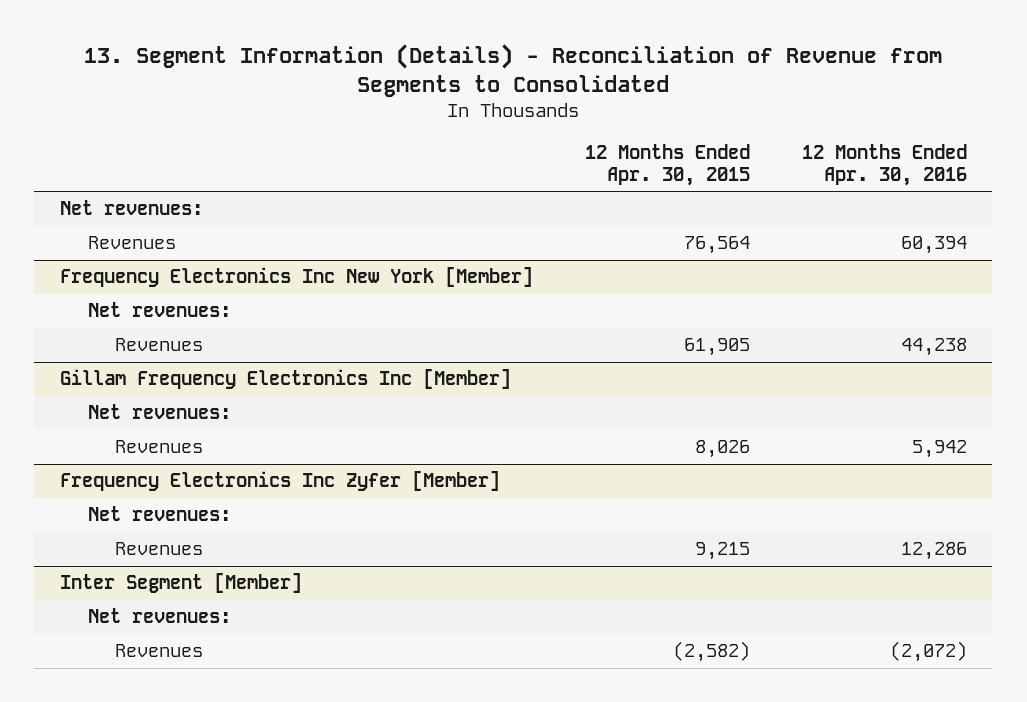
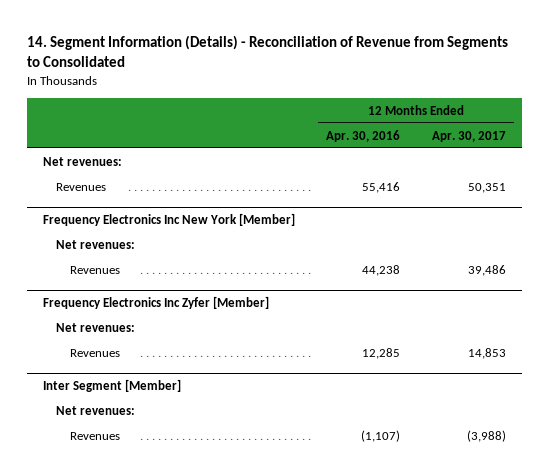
[84,44,943,97] 13. Segment Information (Details) - Reconciliation of Revenue from Segments to Consolidated -> [27,35,509,68] 14. Segment Information (Details) - Reconciliation of Revenue from Segments to Consolidated
[584,143,750,186] 12 Months Ended Apr. 30, 2015 -> none
none -> [431,130,506,142] Apr. 30, 2017
[900,236,967,255] 60,394 -> [362,181,401,193] 55,416
[60,369,512,390] Gillam Frequency Electronics Inc [Member] -> none
[87,404,231,420] Net revenues: -> none
[114,440,203,454] Revenues -> none
[900,542,967,561] 12,286 -> [362,347,401,359] 12,285
[889,641,967,663] (2,072) -> [361,429,401,442] (1,107)

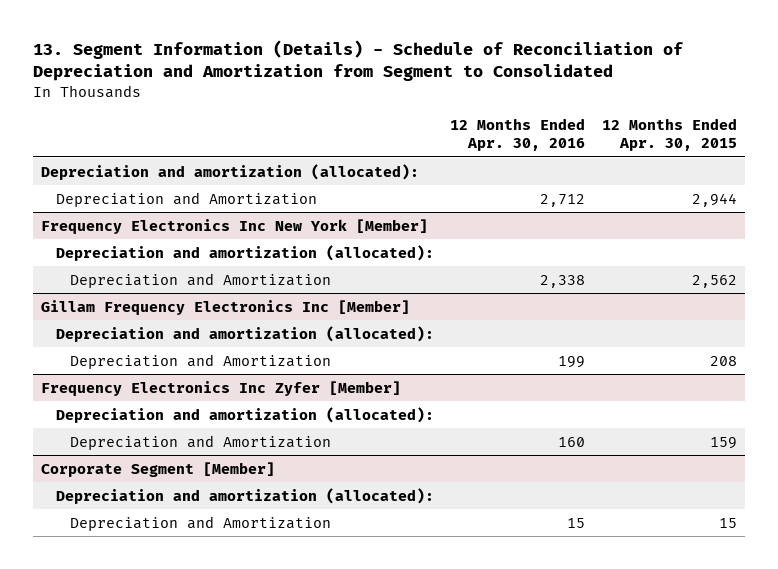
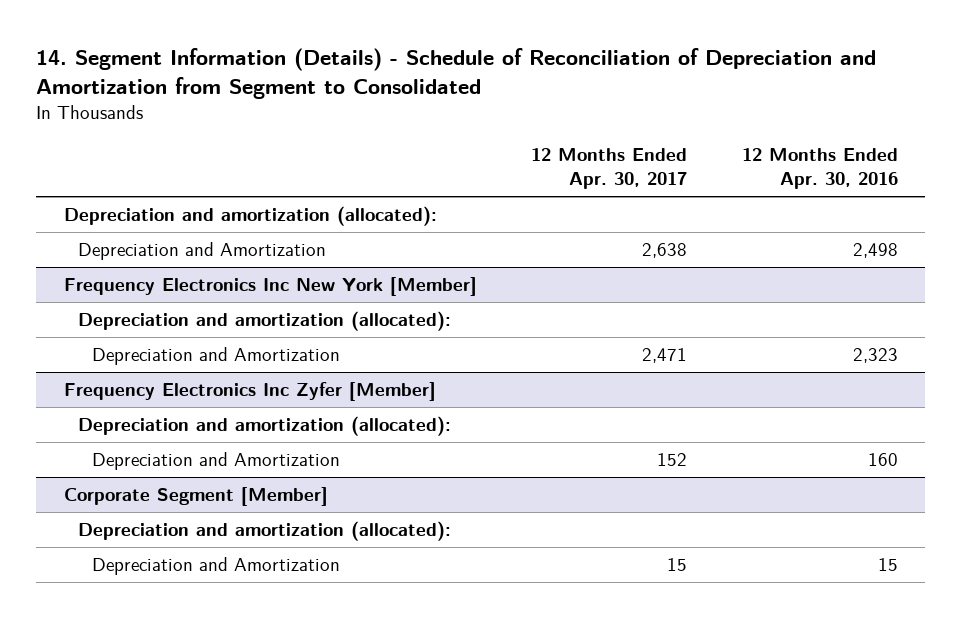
[32,40,683,82] 13. Segment Information (Details) - Schedule of Reconciliation of Depreciation and Amortization from Segment to Consolidated -> [36,47,877,99] 14. Segment Information (Details) - Schedule of Reconciliation of Depreciation and Amortization from Segment to Consolidated
[601,117,737,152] 12 Months Ended Apr. 30, 2015 -> none
none -> [531,148,688,190] 12 Months Ended Apr. 30, 2017
[540,193,586,207] 2,712 -> [853,243,899,259] 2,498
[40,299,410,315] Gillam Frequency Electronics Inc [Member] -> none
[55,325,434,342] Depreciation and amortization (allocated): -> none
[70,353,332,369] Depreciation and Amortization -> none
[540,274,586,288] 2,338 -> [853,348,899,364] 2,323

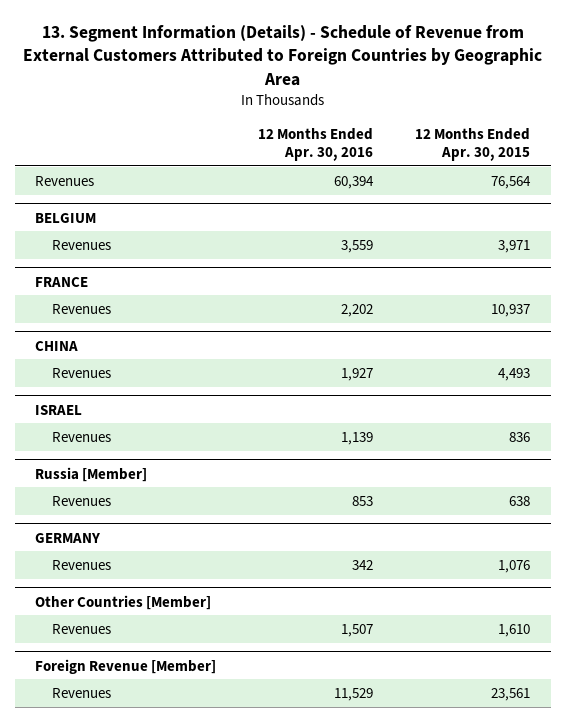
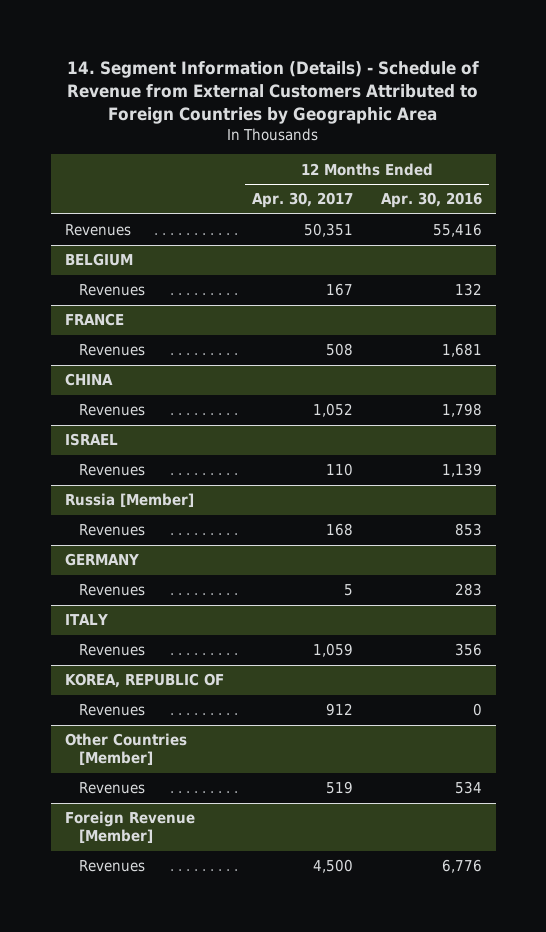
[22,25,542,86] 13. Segment Information (Details) - Schedule of Revenue from External Customers Attributed to Foreign Countries by Geographic Area -> [67,60,480,124] 14. Segment Information (Details) - Schedule of Revenue from External Customers Attributed to Foreign Countries by Geographic Area
[414,128,530,161] 12 Months Ended Apr. 30, 2015 -> none
none -> [251,192,353,209] Apr. 30, 2017
[334,175,375,189] 60,394 -> [432,223,482,238] 55,416
[341,239,374,253] 3,559 -> [454,283,482,297] 132
[341,303,374,317] 2,202 -> [441,343,482,358] 1,681
[341,367,374,381] 1,927 -> [441,403,482,418] 1,798
[352,559,374,570] 342 -> [454,583,482,597] 283
none -> [64,614,108,626] ITALY
none -> [79,644,146,657] Revenues
none -> [64,673,224,689] KOREA, REPUBLIC OF
none -> [79,704,146,717] Revenues
[341,623,374,637] 1,507 -> [454,781,482,795] 534
[334,687,374,701] 11,529 -> [441,859,482,874] 6,776

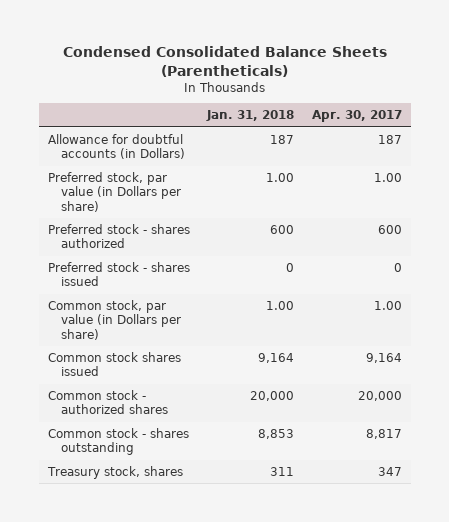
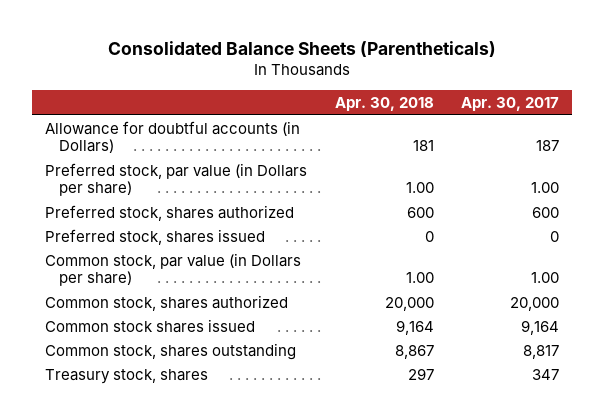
[62,46,387,77] Condensed Consolidated Balance Sheets (Parentheticals) -> [108,41,497,58] Consolidated Balance Sheets (Parentheticals)
[206,110,295,122] Jan. 31, 2018 -> none
none -> [334,97,434,112] Apr. 30, 2018
[47,223,190,249] Preferred stock - shares authorized -> [45,204,295,221] Preferred stock, shares authorized
[47,261,190,287] Preferred stock - shares issued -> [45,228,266,245] Preferred stock, shares issued
none -> [45,294,289,311] Common stock, shares authorized
[47,389,169,415] Common stock - authorized shares -> none
[47,427,189,456] Common stock - shares outstanding -> [45,342,297,360] Common stock, shares outstanding

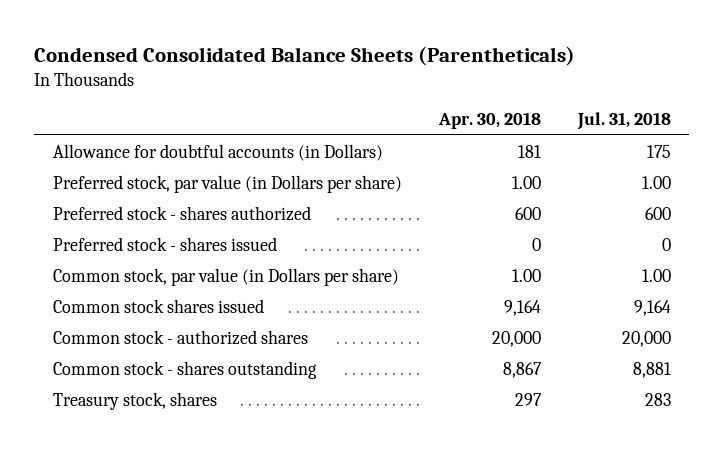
[108,41,497,58] Consolidated Balance Sheets (Parentheticals) -> [34,45,576,66] Condensed Consolidated Balance Sheets (Parentheticals)
[460,97,559,112] Apr. 30, 2017 -> none
none -> [576,111,671,130] Jul. 31, 2018
[45,204,295,221] Preferred stock, shares authorized -> [52,205,311,221] Preferred stock - shares authorized
[45,228,266,245] Preferred stock, shares issued -> [52,236,277,251] Preferred stock - shares issued
[45,294,289,311] Common stock, shares authorized -> none
none -> [52,329,308,345] Common stock - authorized shares
[45,342,297,360] Common stock, shares outstanding -> [52,360,317,379] Common stock - shares outstanding

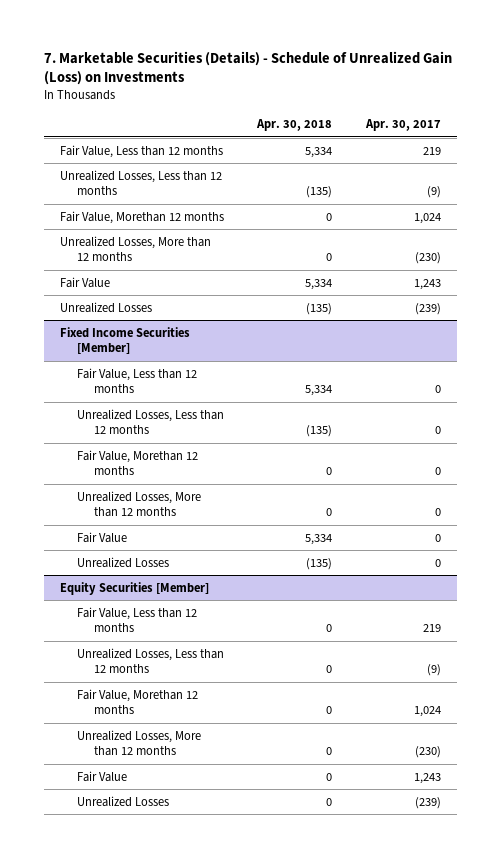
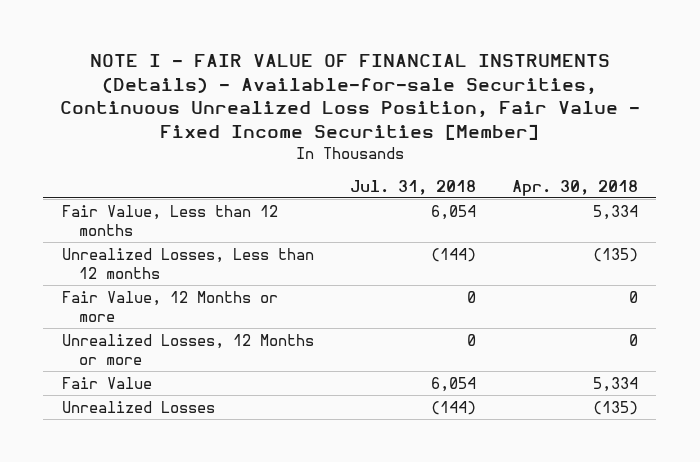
[43,50,452,86] 7. Marketable Securities (Details) - Schedule of Unrealized Gain (Loss) on Investments -> [59,54,640,141] NOTE I - FAIR VALUE OF FINANCIAL INSTRUMENTS (Details) - Available-for-sale Securities, Continuous Unrealized Loss Position, Fair Value - Fixed Income Securities [Member]
[364,119,441,132] Apr. 30, 2017 -> none
none -> [349,179,476,195] Jul. 31, 2018
[60,276,111,288] Fair Value -> none
[60,301,153,313] Unrealized Losses -> none
[60,326,191,355] Fixed Income Securities [Member] -> none
[76,367,197,394] Fair Value, Less than 12 months -> none
[76,408,224,435] Unrealized Losses, Less than 12 months -> none
[76,449,198,476] Fair Value, Morethan 12 months -> none
[76,490,201,518] Unrealized Losses, More than 12 months -> none
[60,210,225,224] Fair Value, Morethan 12 months -> [61,290,278,323] Fair Value, 12 Months or more
[60,235,212,262] Unrealized Losses, More than 12 months -> [61,333,314,366] Unrealized Losses, 12 Months or more
[60,581,210,595] Equity Securities [Member] -> none
[76,606,197,633] Fair Value, Less than 12 months -> none
[76,647,224,674] Unrealized Losses, Less than 12 months -> none
[76,688,198,715] Fair Value, Morethan 12 months -> none
[76,729,201,757] Unrealized Losses, More than 12 months -> none
[76,770,127,782] Fair Value -> none
[76,795,169,807] Unrealized Losses -> none

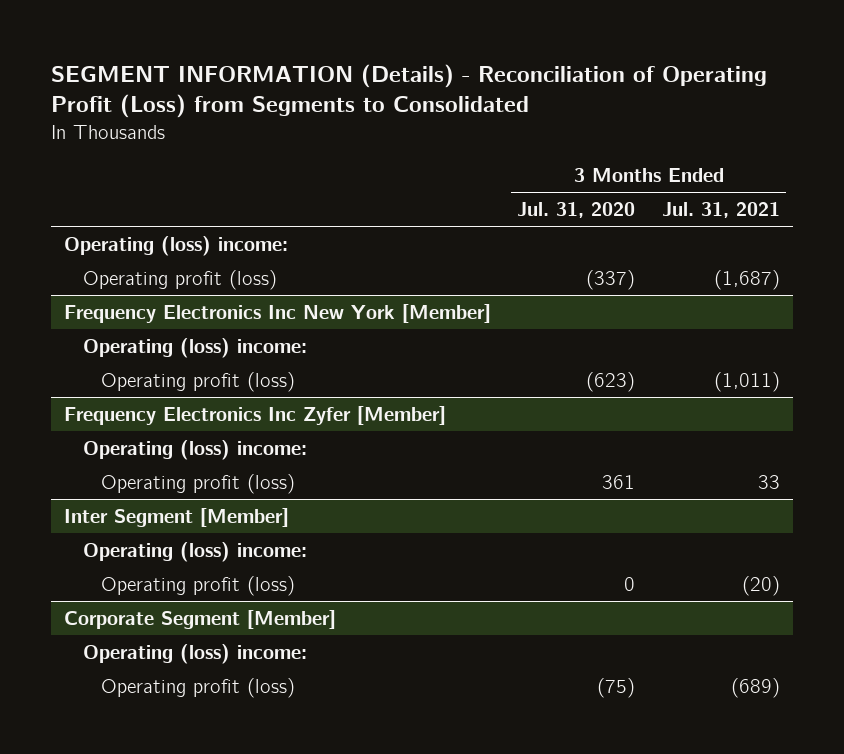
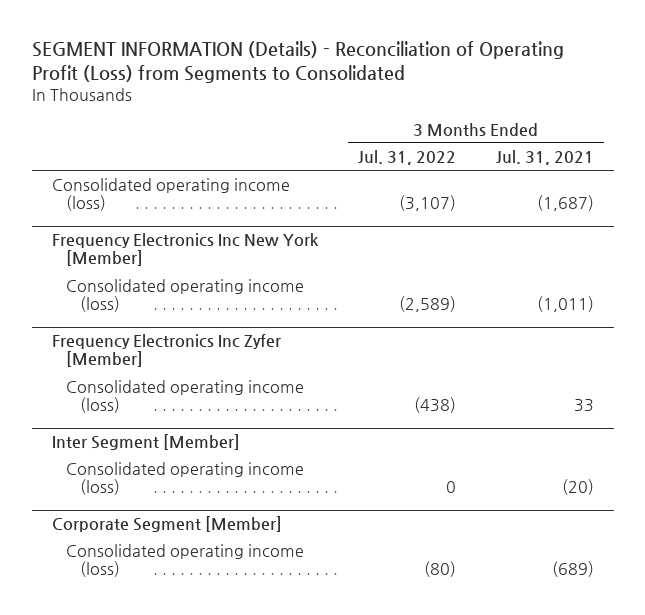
[517,202,636,219] Jul. 31, 2020 -> none
none -> [357,150,456,166] Jul. 31, 2022
[64,235,289,256] Operating (loss) income: -> none
[82,269,277,290] Operating profit (loss) -> [51,178,290,212] Consolidated operating income (loss)
[82,337,307,358] Operating (loss) income: -> none
[101,371,296,392] Operating profit (loss) -> [65,279,304,313] Consolidated operating income (loss)
[82,439,307,460] Operating (loss) income: -> none
[101,473,296,494] Operating profit (loss) -> [65,380,304,414] Consolidated operating income (loss)
[82,541,307,562] Operating (loss) income: -> none
[101,575,296,596] Operating profit (loss) -> [65,462,304,496] Consolidated operating income (loss)
[82,643,307,664] Operating (loss) income: -> none
[101,677,296,698] Operating profit (loss) -> [65,544,304,578] Consolidated operating income (loss)

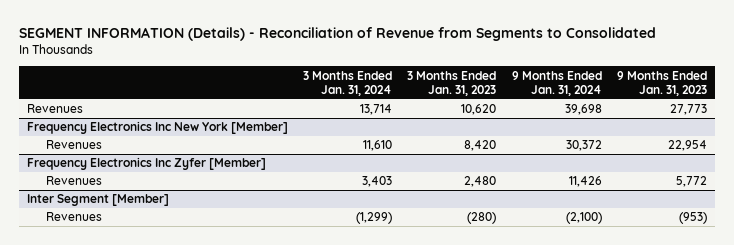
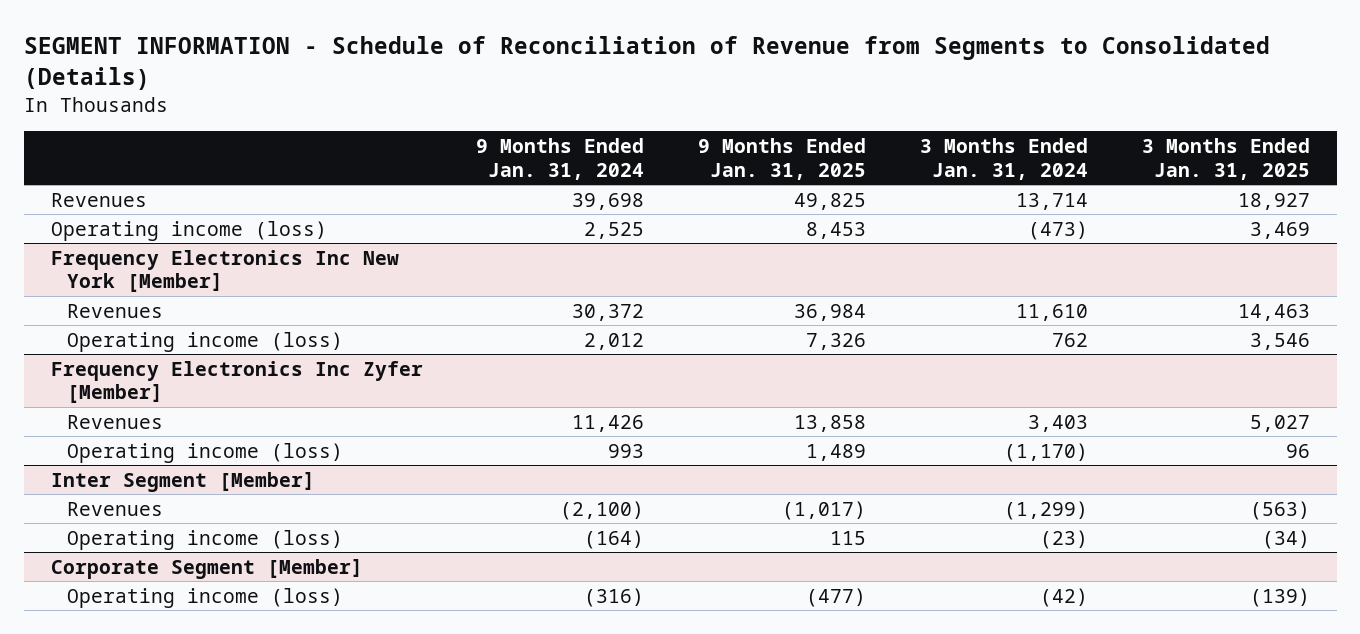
[19,26,657,41] SEGMENT INFORMATION (Details) - Reconciliation of Revenue from Segments to Consolidated -> [23,36,1270,90] SEGMENT INFORMATION - Schedule of Reconciliation of Revenue from Segments to Consolidated (Details)
[407,70,497,97] 3 Months Ended Jan. 31, 2023 -> none
[617,70,708,97] 9 Months Ended Jan. 31, 2023 -> none
none -> [698,137,867,180] 9 Months Ended Jan. 31, 2025
none -> [1141,137,1310,180] 3 Months Ended Jan. 31, 2025
none -> [50,220,327,241] Operating income (loss)
none -> [66,331,343,352] Operating income (loss)
none -> [66,442,343,463] Operating income (loss)
none -> [66,529,343,550] Operating income (loss)
none -> [50,558,363,579] Corporate Segment [Member]
none -> [66,587,343,608] Operating income (loss)

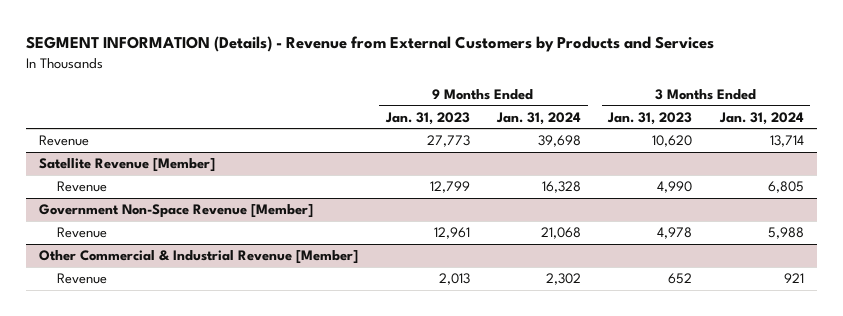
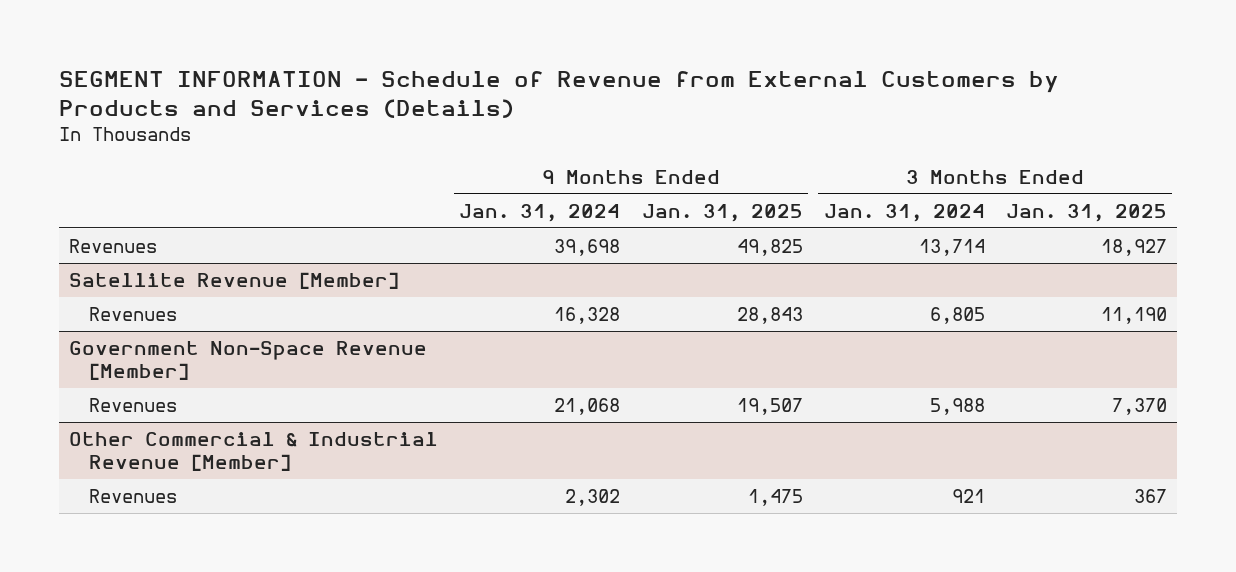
[25,36,714,53] SEGMENT INFORMATION (Details) - Revenue from External Customers by Products and Services -> [58,71,1059,119] SEGMENT INFORMATION - Schedule of Revenue from External Customers by Products and Services (Details)
[384,111,470,125] Jan. 31, 2023 -> none
[607,111,693,125] Jan. 31, 2023 -> none
none -> [641,203,803,222] Jan. 31, 2025
none -> [1005,203,1167,222] Jan. 31, 2025
[39,135,90,147] Revenue -> [69,239,158,254] Revenues
[57,181,108,193] Revenue -> [89,307,178,322] Revenues
[57,227,108,239] Revenue -> [89,398,178,413] Revenues
[57,273,108,285] Revenue -> [89,489,178,504] Revenues

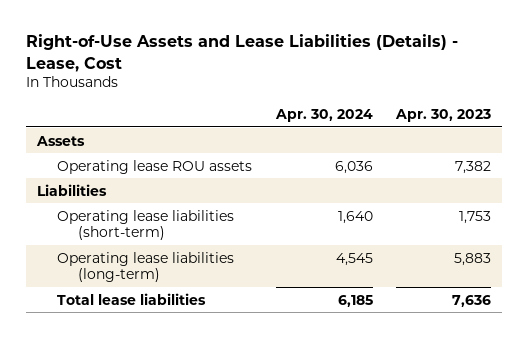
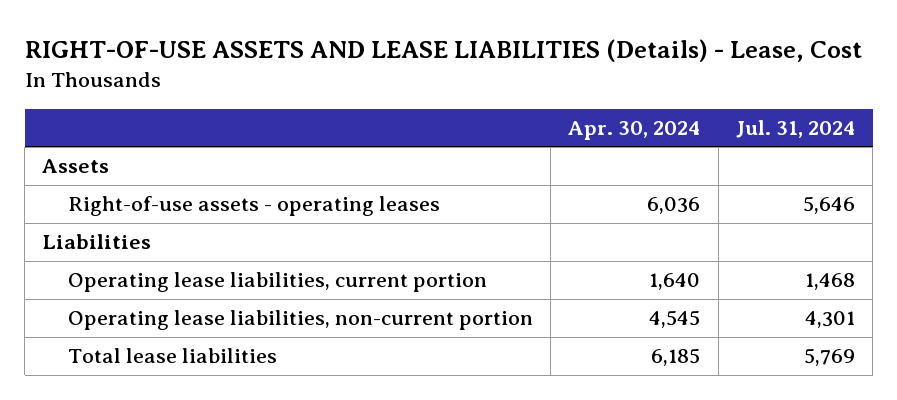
[25,34,458,72] Right-of-Use Assets and Lease Liabilities (Details) - Lease, Cost -> [24,38,862,62] RIGHT-OF-USE ASSETS AND LEASE LIABILITIES (Details) - Lease, Cost
[394,108,491,122] Apr. 30, 2023 -> none
none -> [735,119,855,138] Jul. 31, 2024
[57,159,253,174] Operating lease ROU assets -> [67,196,440,217] Right-of-use assets - operating leases
[57,209,235,240] Operating lease liabilities (short-term) -> [67,272,487,293] Operating lease liabilities, current portion
[57,251,235,282] Operating lease liabilities (long-term) -> [67,310,533,331] Operating lease liabilities, non-current portion

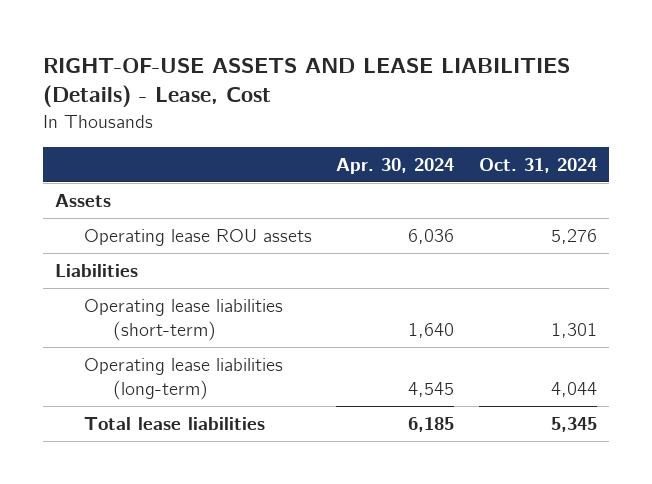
[735,119,855,138] Jul. 31, 2024 -> none
none -> [478,158,597,174] Oct. 31, 2024
[67,196,440,217] Right-of-use assets - operating leases -> [84,228,313,246] Operating lease ROU assets
[67,272,487,293] Operating lease liabilities, current portion -> [84,298,284,341] Operating lease liabilities (short-term)
[67,310,533,331] Operating lease liabilities, non-current portion -> [84,357,284,400] Operating lease liabilities (long-term)

